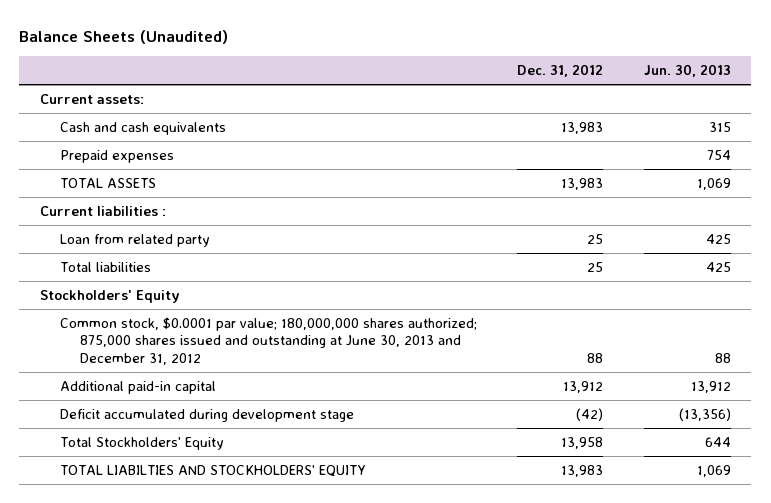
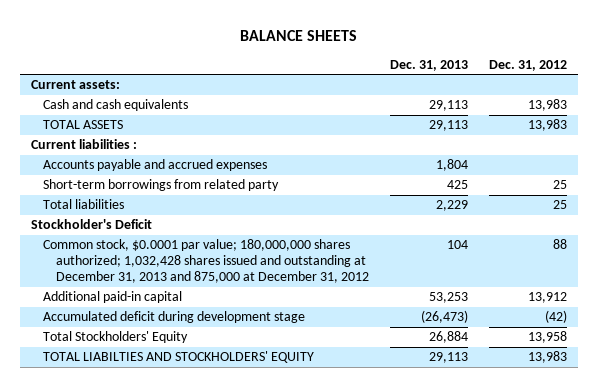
[19,29,229,44] Balance Sheets (Unaudited) -> [239,30,357,42] BALANCE SHEETS
[643,64,731,78] Jun. 30, 2013 -> none
none -> [389,60,468,72] Dec. 31, 2013
[59,149,174,163] Prepaid expenses -> none
[59,233,210,247] Loan from related party -> none
none -> [43,159,268,172] Accounts payable and accrued expenses
none -> [43,179,280,192] Short-term borrowings from related party
[39,289,180,303] Stockholders' Equity -> [30,219,152,230] Stockholder's Deficit
[59,316,477,365] Common stock, $0.0001 par value; 180,000,000 shares authorized; 875,000 shares issued and outstanding at June 30, 2013 and December 31, 2012 -> [43,239,369,284] Common stock, $0.0001 par value; 180,000,000 shares authorized; 1,032,428 shares issued and outstanding at December 31, 2013 and 875,000 at December 31, 2012
[59,408,354,422] Deficit accumulated during development stage -> [43,311,306,324] Accumulated deficit during development stage

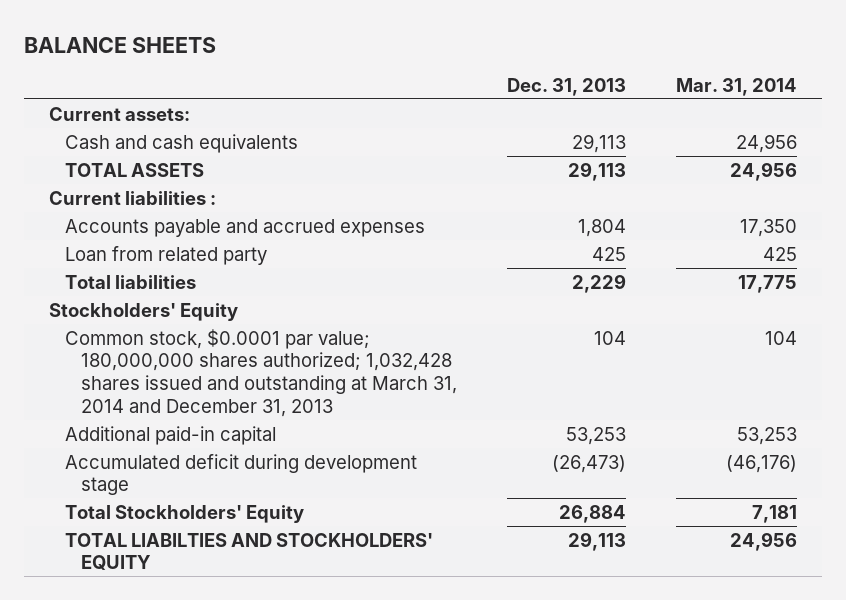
[489,60,568,72] Dec. 31, 2012 -> none
none -> [675,77,797,96] Mar. 31, 2014
[43,179,280,192] Short-term borrowings from related party -> [64,245,267,265] Loan from related party
[30,219,152,230] Stockholder's Deficit -> [48,302,238,321] Stockholders' Equity
[43,239,369,284] Common stock, $0.0001 par value; 180,000,000 shares authorized; 1,032,428 shares issued and outstanding at December 31, 2013 and 875,000 at December 31, 2012 -> [64,328,457,417] Common stock, $0.0001 par value; 180,000,000 shares authorized; 1,032,428 shares issued and outstanding at March 31, 2014 and December 31, 2013

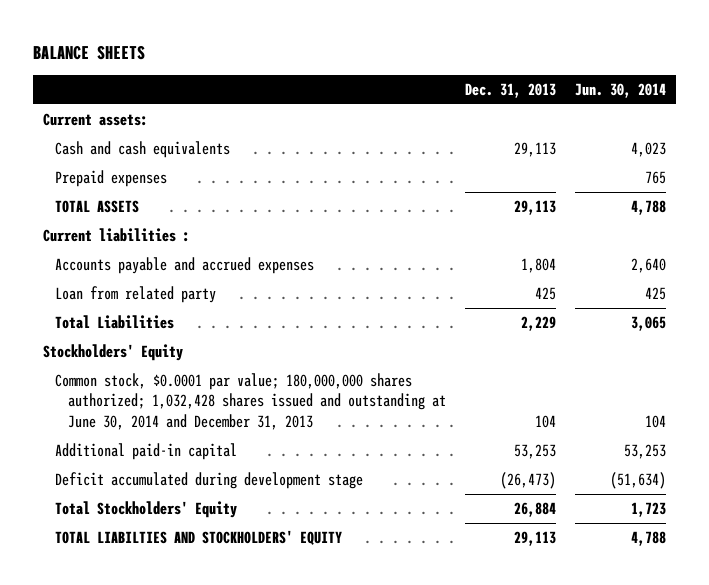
[675,77,797,96] Mar. 31, 2014 -> none
none -> [575,82,667,98] Jun. 30, 2014
none -> [55,170,168,188] Prepaid expenses
[64,274,196,289] Total liabilities -> [55,315,175,330] Total Liabilities
[64,328,457,417] Common stock, $0.0001 par value; 180,000,000 shares authorized; 1,032,428 shares issued and outstanding at March 31, 2014 and December 31, 2013 -> [55,373,446,430] Common stock, $0.0001 par value; 180,000,000 shares authorized; 1,032,428 shares issued and outstanding at June 30, 2014 and December 31, 2013
[64,453,417,496] Accumulated deficit during development stage -> [55,472,364,490] Deficit accumulated during development stage

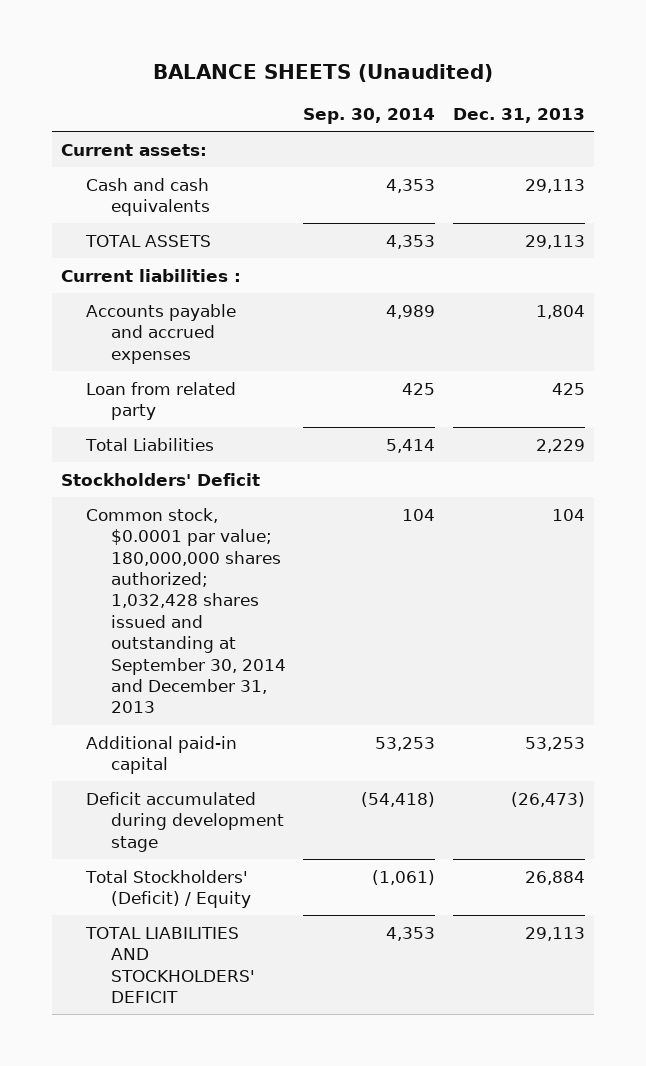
[33,44,146,60] BALANCE SHEETS -> [153,64,494,83] BALANCE SHEETS (Unaudited)
[575,82,667,98] Jun. 30, 2014 -> none
none -> [303,107,436,124] Sep. 30, 2014
[55,170,168,188] Prepaid expenses -> none
[43,344,184,362] Stockholders' Equity -> [61,472,261,486] Stockholders' Deficit
[55,373,446,430] Common stock, $0.0001 par value; 180,000,000 shares authorized; 1,032,428 shares issued and outstanding at June 30, 2014 and December 31, 2013 -> [85,507,286,714] Common stock, $0.0001 par value; 180,000,000 shares authorized; 1,032,428 shares issued and outstanding at September 30, 2014 and December 31, 2013
[55,501,238,519] Total Stockholders' Equity -> [84,869,251,909] Total Stockholders' (Deficit) / Equity
[55,530,343,546] TOTAL LIABILTIES AND STOCKHOLDERS' EQUITY -> [84,926,255,1003] TOTAL LIABILITIES AND STOCKHOLDERS' DEFICIT

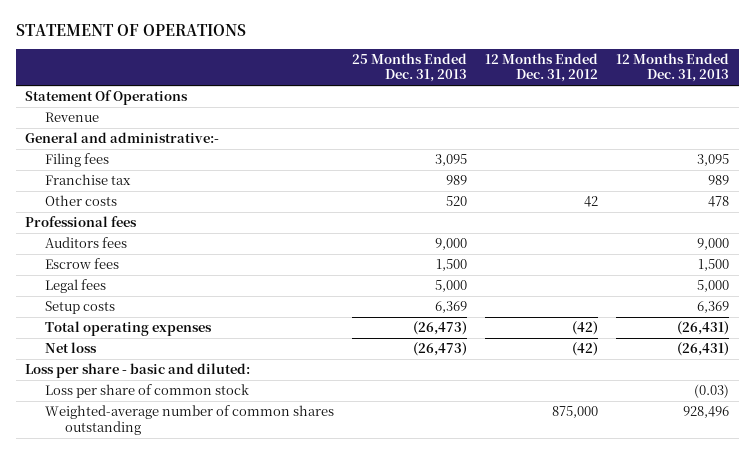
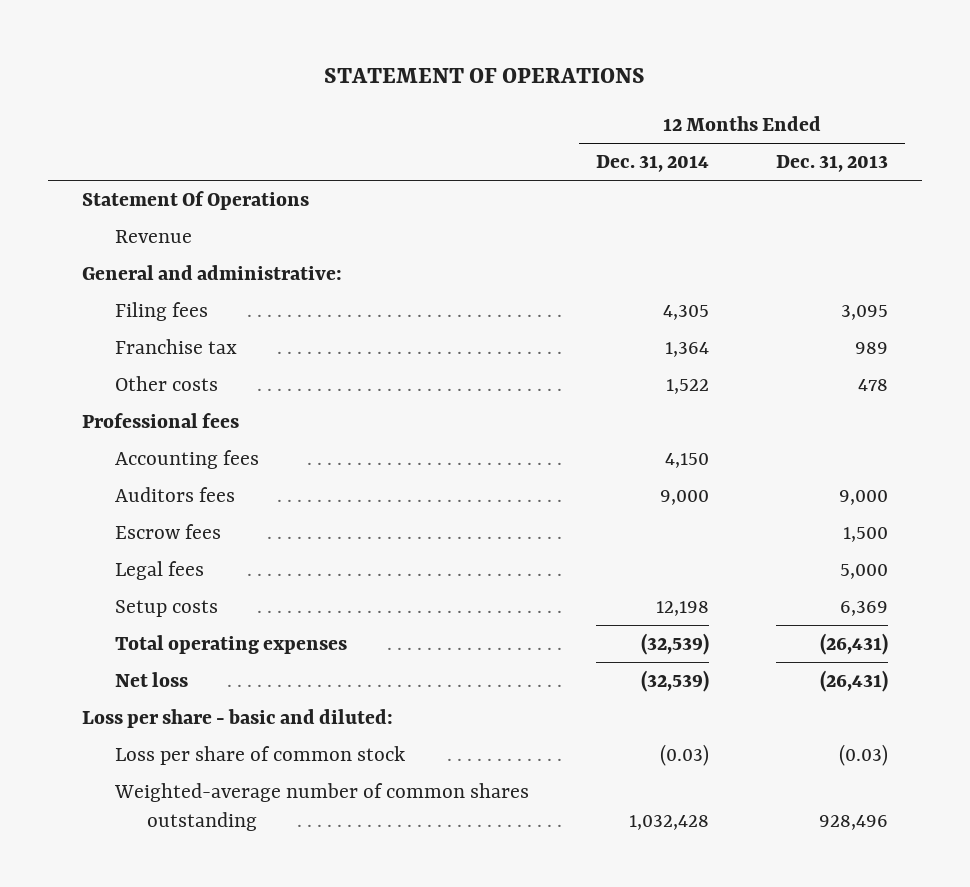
[352,52,468,83] 25 Months Ended Dec. 31, 2013 -> none
[485,52,599,83] 12 Months Ended Dec. 31, 2012 -> none
none -> [595,155,709,173] Dec. 31, 2014
[24,132,219,144] General and administrative:- -> [82,265,343,281] General and administrative:
none -> [114,450,259,470] Accounting fees

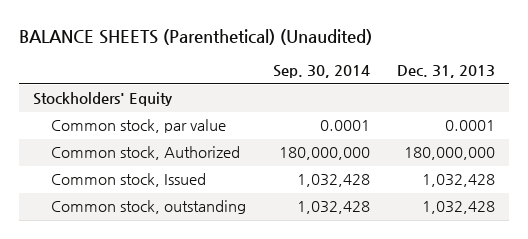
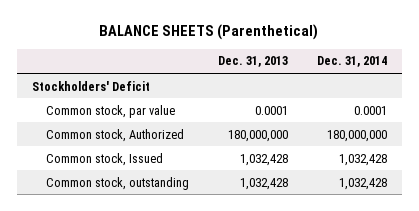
[19,29,373,46] BALANCE SHEETS (Parenthetical) (Unaudited) -> [99,24,319,41] BALANCE SHEETS (Parenthetical)
[272,65,370,79] Sep. 30, 2014 -> none
none -> [317,56,388,68] Dec. 31, 2014
[32,92,173,107] Stockholders' Equity -> [31,80,150,91] Stockholders' Deficit

